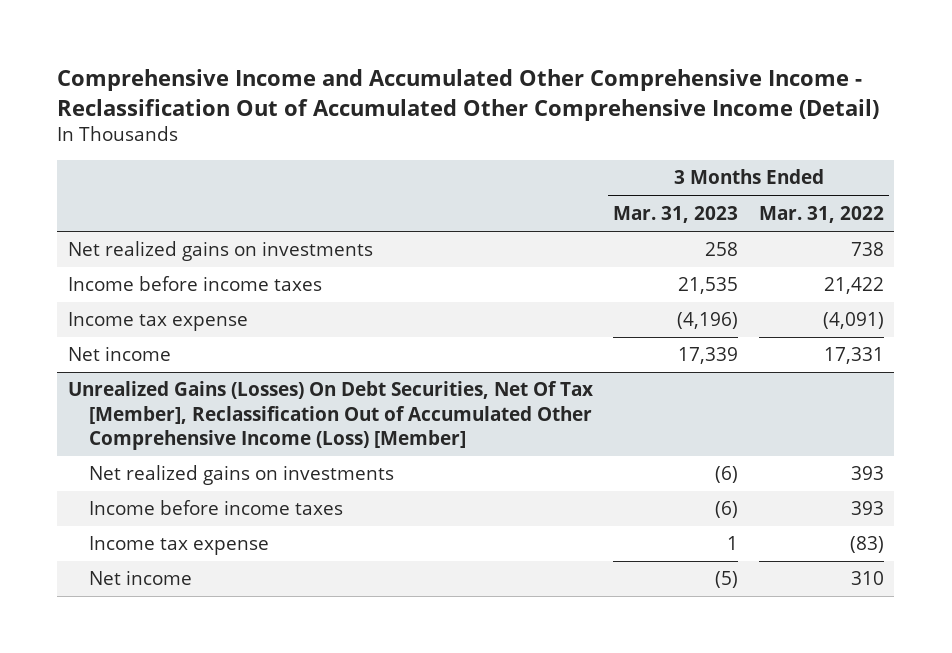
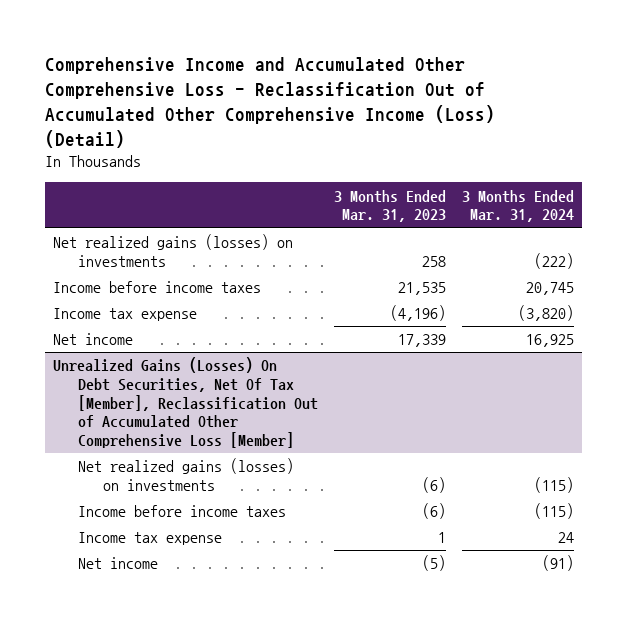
[57,69,880,121] Comprehensive Income and Accumulated Other Comprehensive Income - Reclassification Out of Accumulated Other Comprehensive Income (Detail) -> [44,56,495,148] Comprehensive Income and Accumulated Other Comprehensive Loss - Reclassification Out of Accumulated Other Comprehensive Income (Loss) (Detail)
[758,205,884,223] Mar. 31, 2022 -> none
none -> [462,189,575,223] 3 Months Ended Mar. 31, 2024
[67,241,373,262] Net realized gains on investments -> [52,234,293,268] Net realized gains (losses) on investments
[67,381,593,450] Unrealized Gains (Losses) On Debt Securities, Net Of Tax [Member], Reclassification Out of Accumulated Other Comprehensive Income (Loss) [Member] -> [52,357,318,449] Unrealized Gains (Losses) On Debt Securities, Net Of Tax [Member], Reclassification Out of Accumulated Other Comprehensive Loss [Member]
[89,465,395,486] Net realized gains on investments -> [77,458,294,492] Net realized gains (losses) on investments

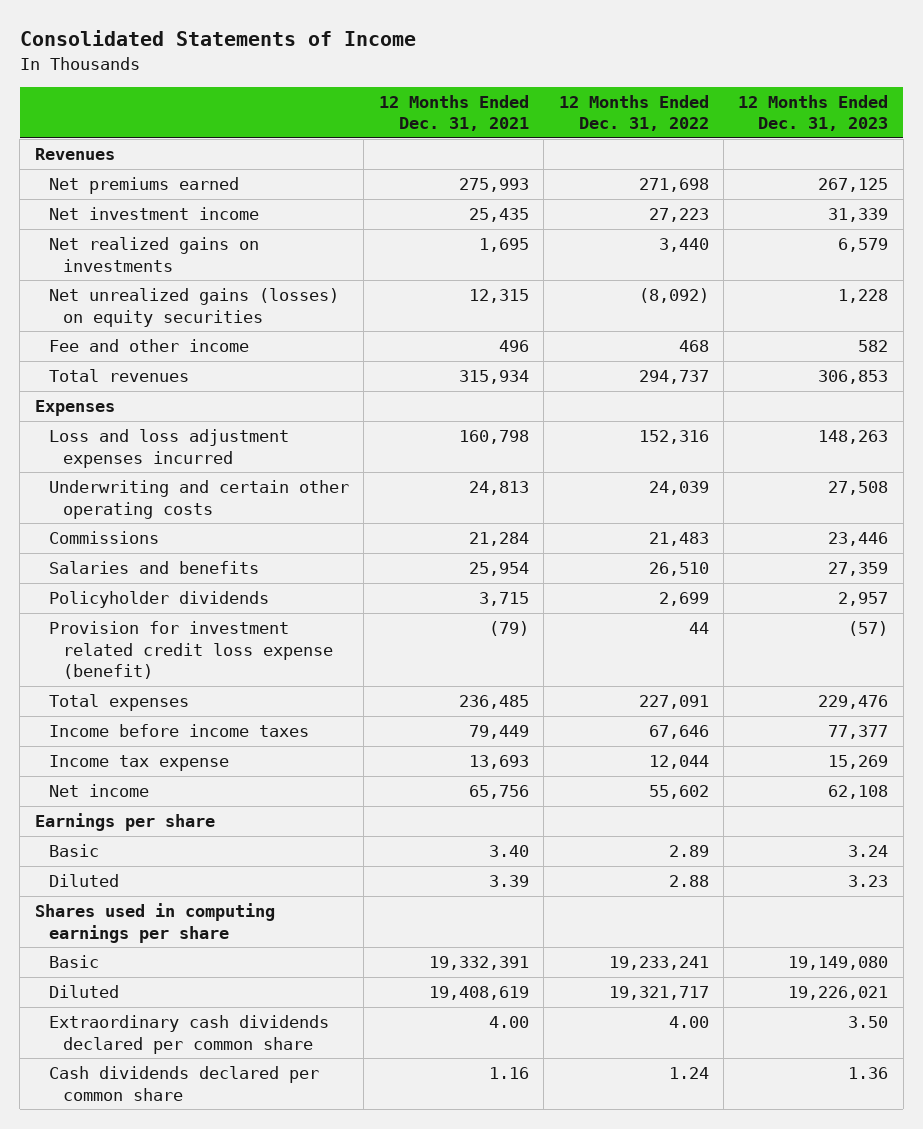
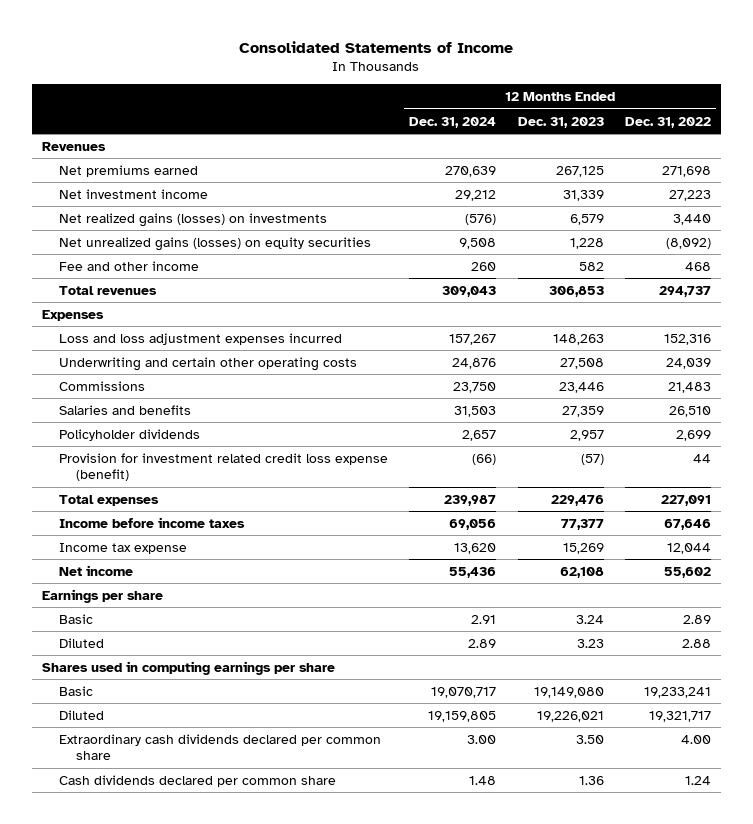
[378,94,529,132] 12 Months Ended Dec. 31, 2021 -> none
none -> [409,116,497,128] Dec. 31, 2024
[49,237,260,272] Net realized gains on investments -> [59,212,328,227] Net realized gains (losses) on investments

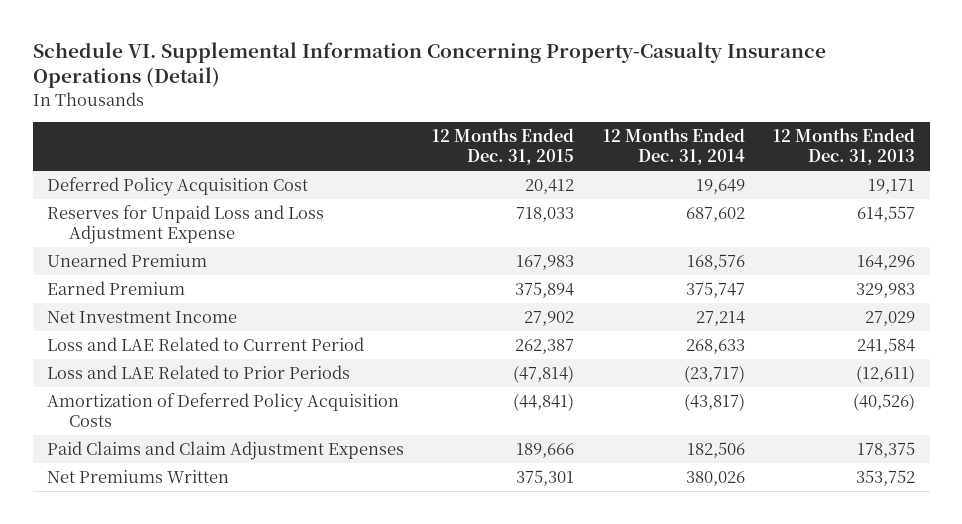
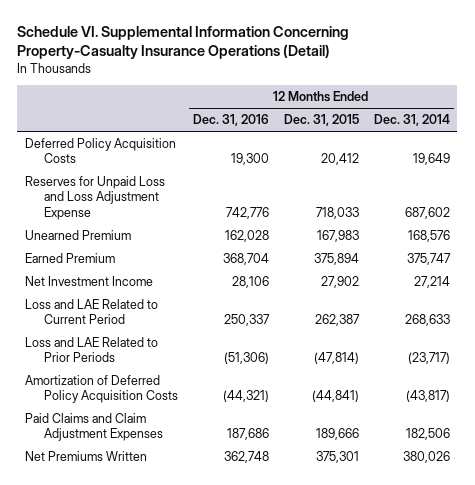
[773,128,916,166] 12 Months Ended Dec. 31, 2013 -> none
none -> [193,114,270,127] Dec. 31, 2016
[46,177,308,197] Deferred Policy Acquisition Cost -> [24,138,176,164] Deferred Policy Acquisition Costs

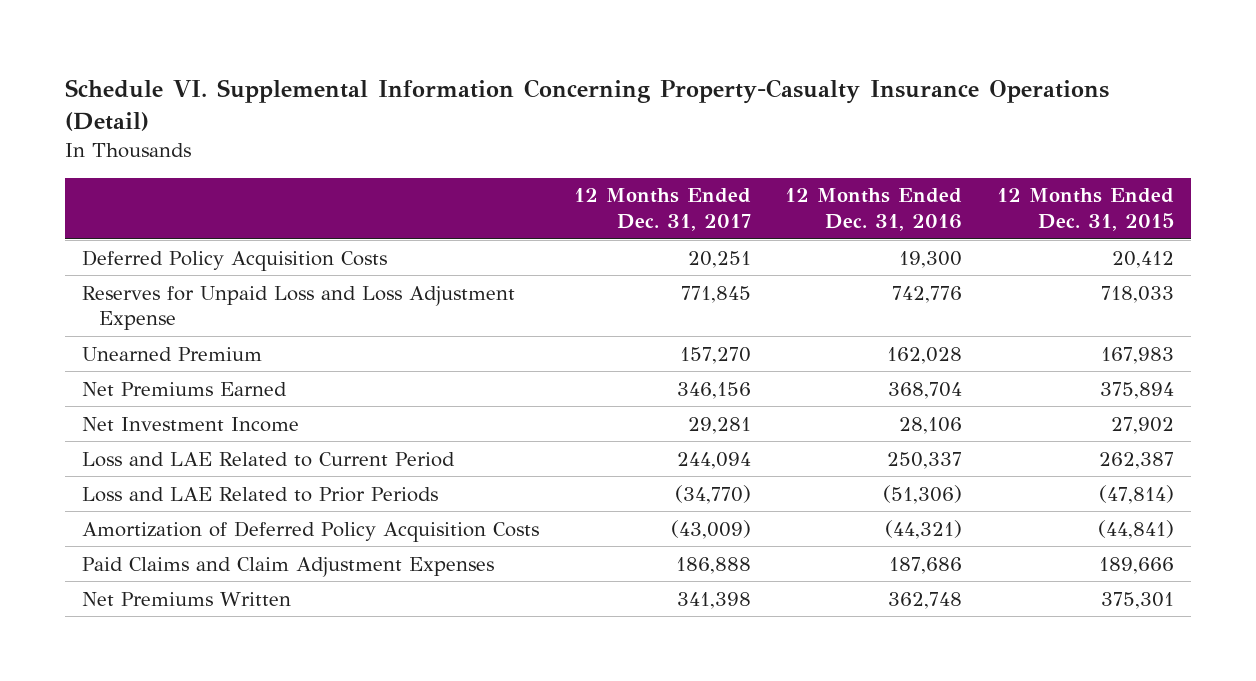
[373,114,450,127] Dec. 31, 2014 -> none
none -> [573,188,751,232] 12 Months Ended Dec. 31, 2017
[24,253,115,264] Earned Premium -> [81,381,287,396] Net Premiums Earned

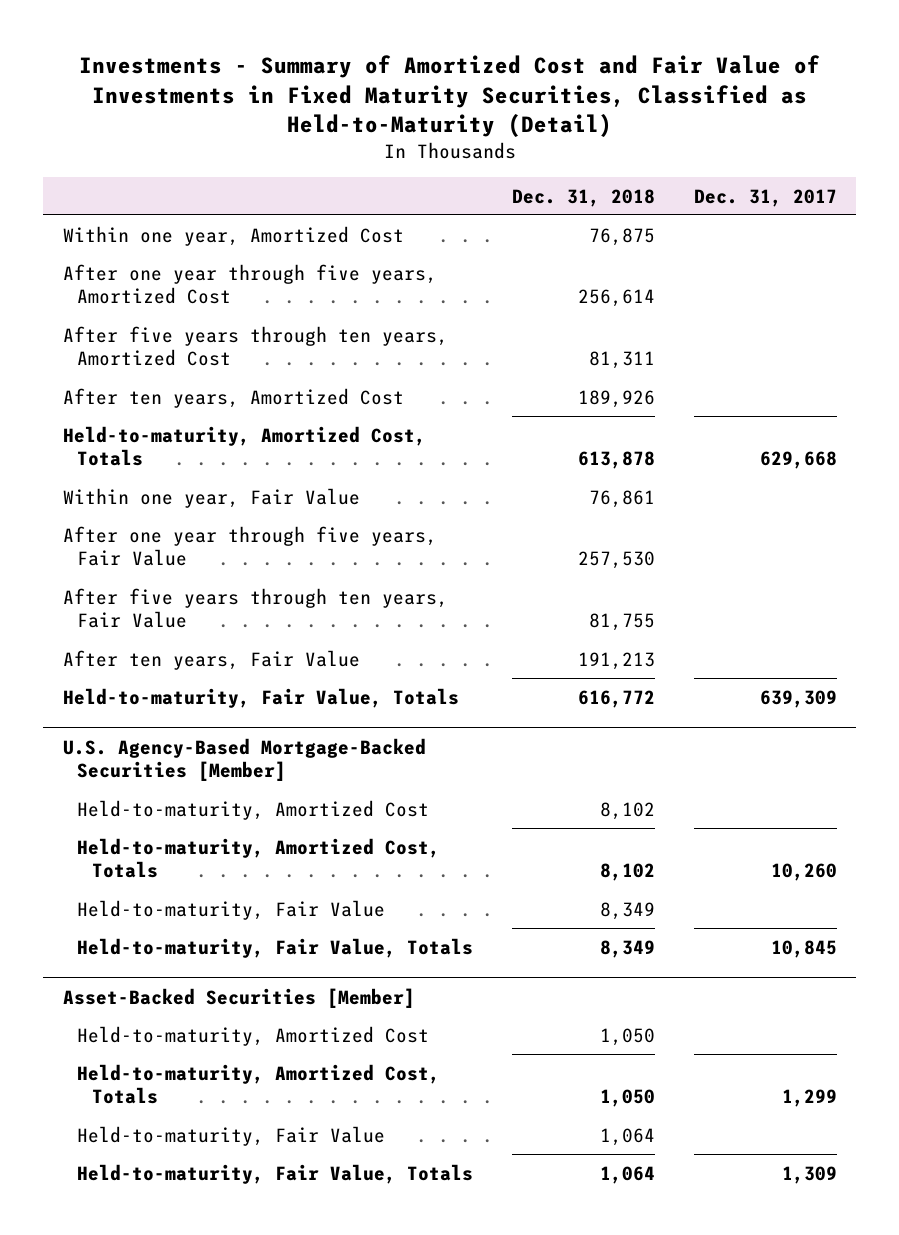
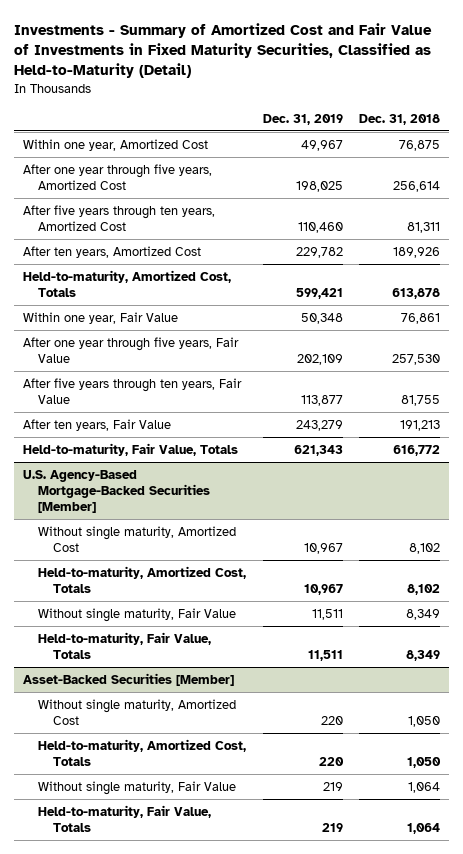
[693,188,837,207] Dec. 31, 2017 -> none
none -> [262,113,343,125] Dec. 31, 2019
[77,799,430,820] Held-to-maturity, Amortized Cost -> [37,525,236,552] Without single maturity, Amortized Cost
[77,899,386,920] Held-to-maturity, Fair Value -> [37,607,236,622] Without single maturity, Fair Value
[77,1025,430,1046] Held-to-maturity, Amortized Cost -> [37,698,236,725] Without single maturity, Amortized Cost
[77,1125,386,1146] Held-to-maturity, Fair Value -> [37,780,236,795] Without single maturity, Fair Value

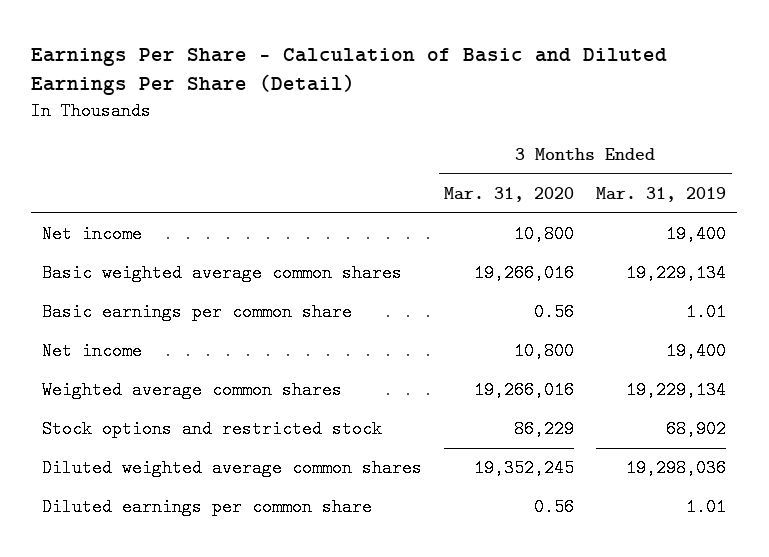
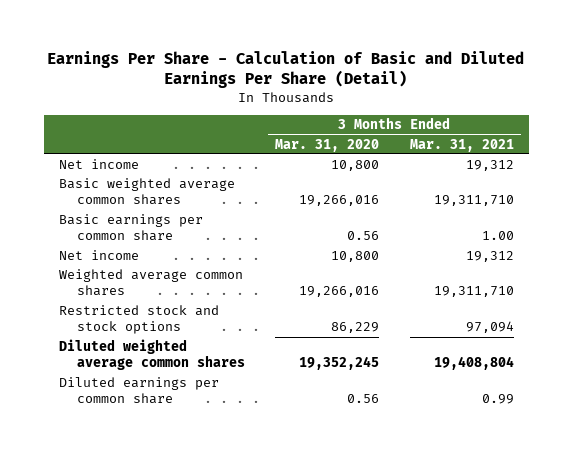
[596,187,727,203] Mar. 31, 2019 -> none
none -> [409,138,514,152] Mar. 31, 2021
[42,420,383,439] Stock options and restricted stock -> [59,305,220,335] Restricted stock and stock options

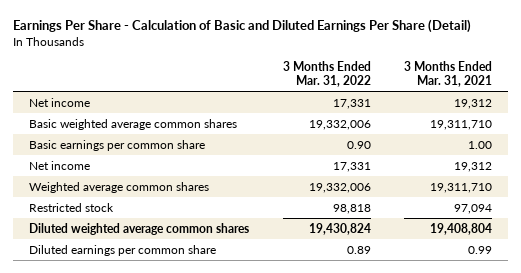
[275,138,380,152] Mar. 31, 2020 -> none
none -> [282,61,371,87] 3 Months Ended Mar. 31, 2022
[59,305,220,335] Restricted stock and stock options -> [29,202,115,212] Restricted stock

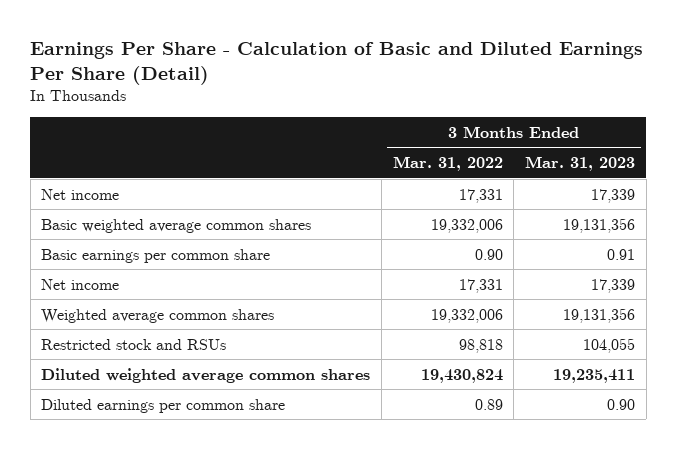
[403,61,492,87] 3 Months Ended Mar. 31, 2021 -> none
none -> [525,155,636,171] Mar. 31, 2023
[29,202,115,212] Restricted stock -> [41,338,227,350] Restricted stock and RSUs

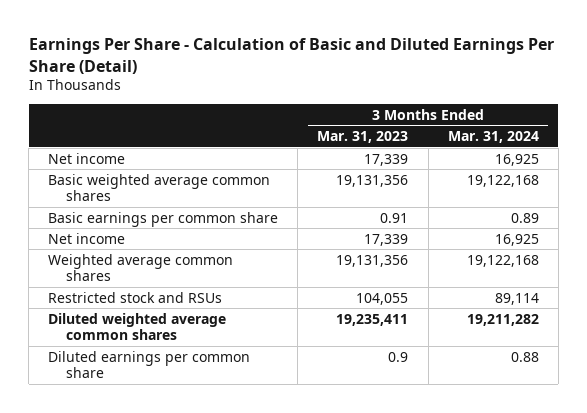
[392,155,503,171] Mar. 31, 2022 -> none
none -> [447,130,539,143] Mar. 31, 2024
[607,398,636,410] 0.90 -> [388,351,409,362] 0.9

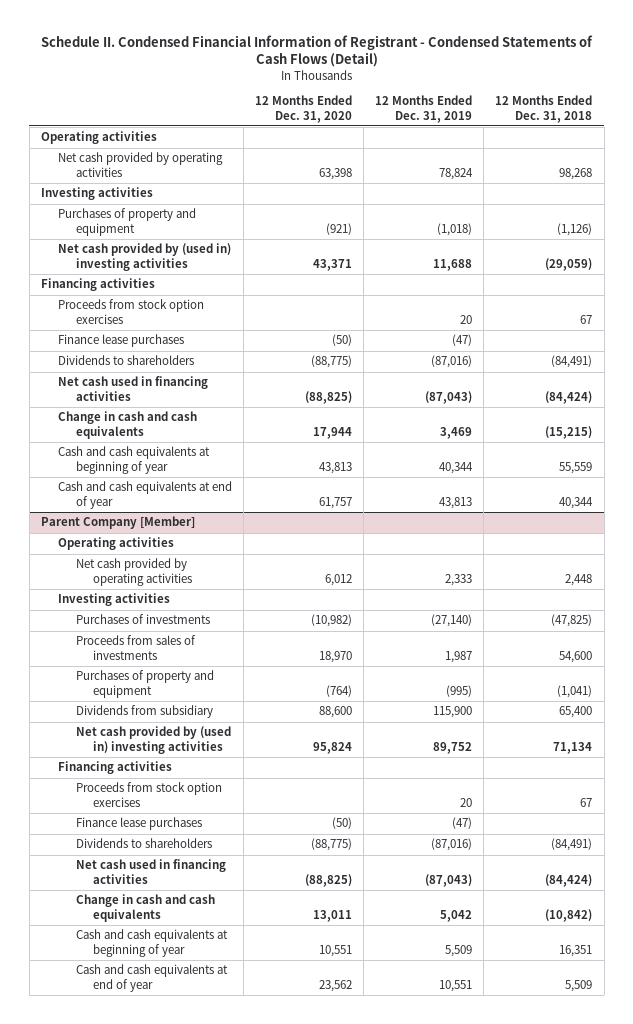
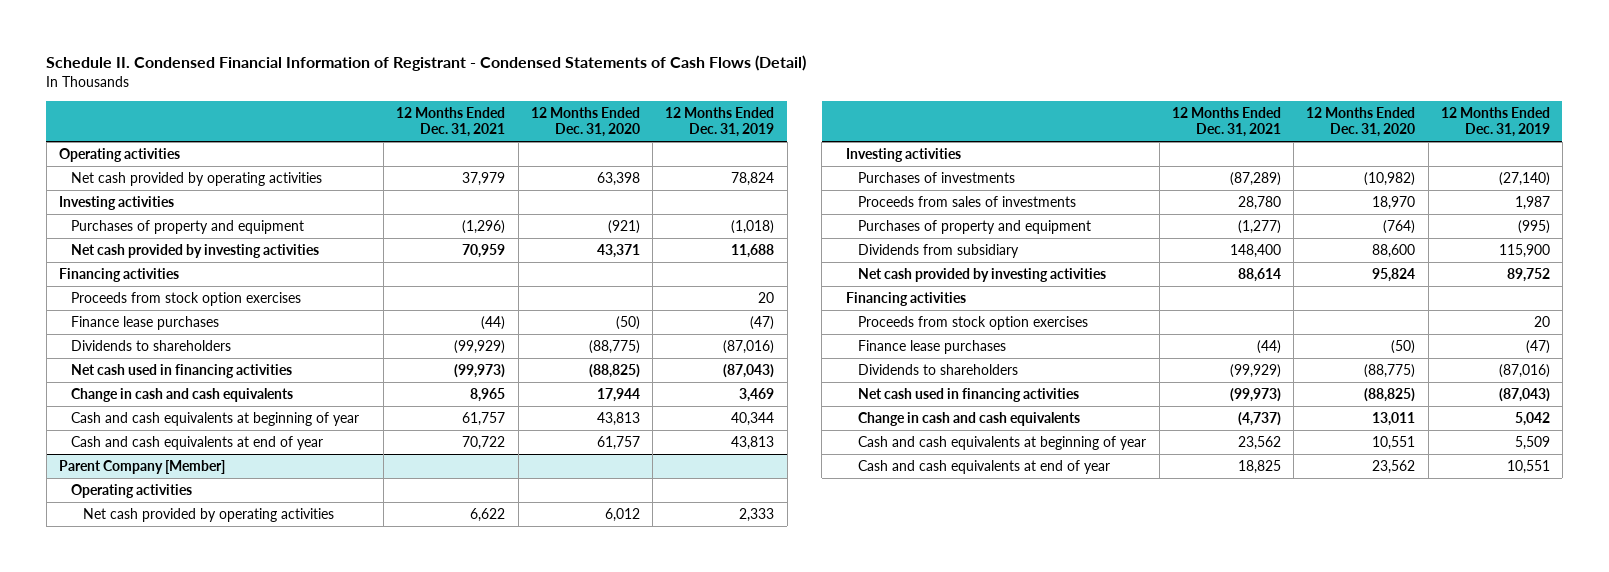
[495,95,593,123] 12 Months Ended Dec. 31, 2018 -> none
none -> [396,106,506,138] 12 Months Ended Dec. 31, 2021
[58,243,232,271] Net cash provided by (used in) investing activities -> [71,244,320,259] Net cash provided by investing activities
[75,726,231,754] Net cash provided by (used in) investing activities -> [858,268,1107,283] Net cash provided by investing activities

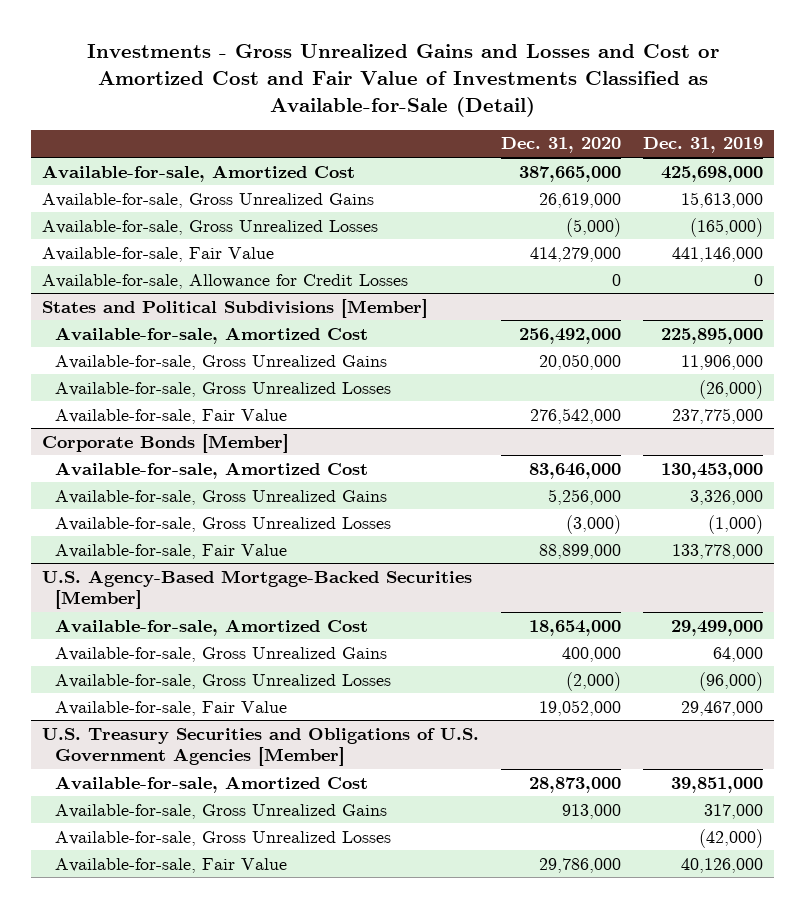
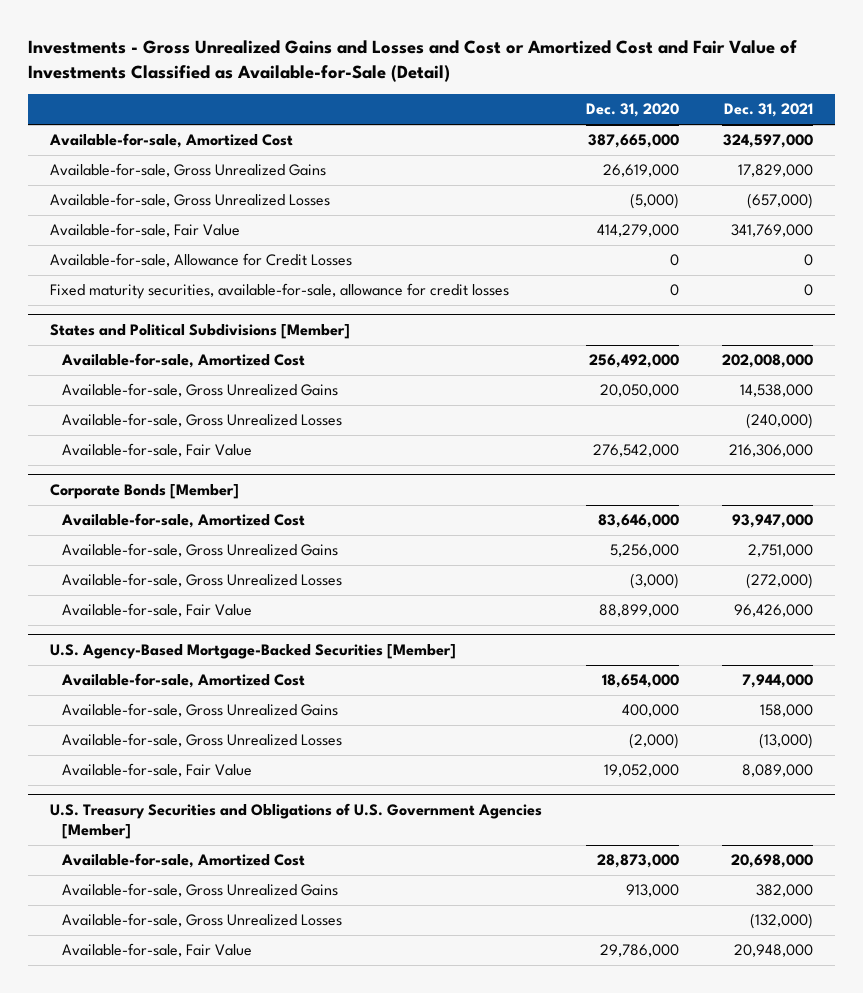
[643,137,764,154] Dec. 31, 2019 -> none
none -> [724,103,814,118] Dec. 31, 2021
none -> [50,283,510,300] Fixed maturity securities, available-for-sale, allowance for credit losses

